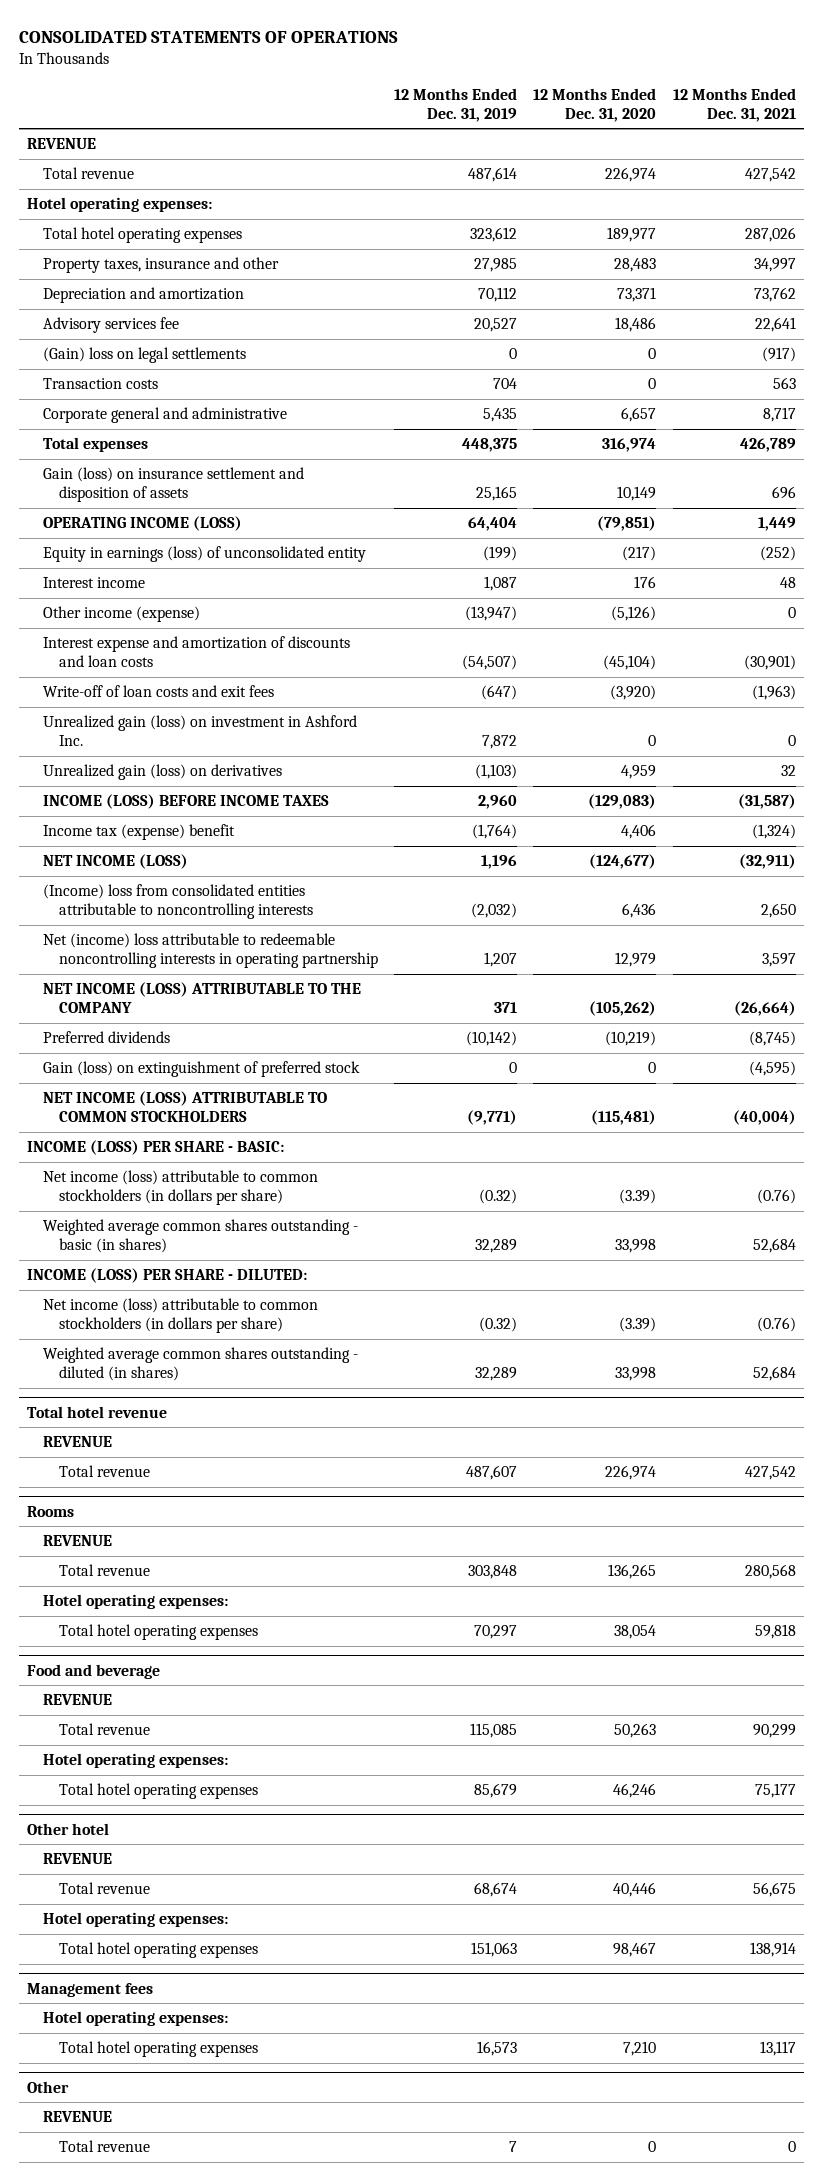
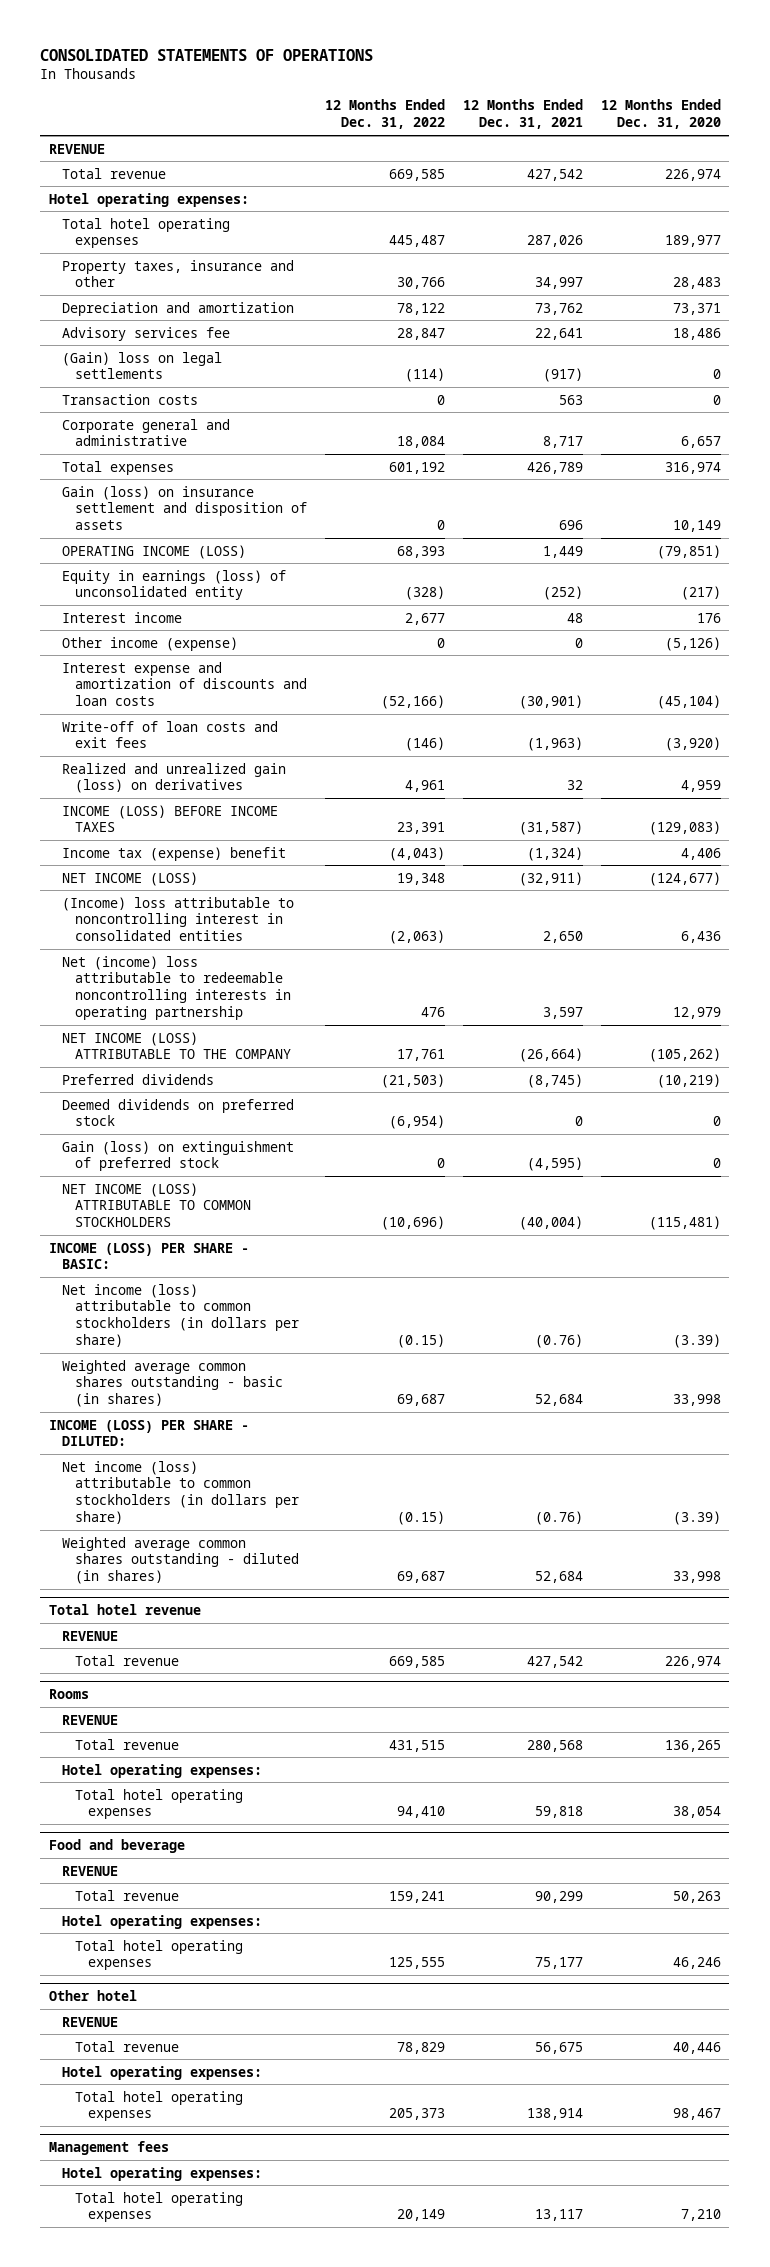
[394,87,518,122] 12 Months Ended Dec. 31, 2019 -> none
none -> [324,99,445,130] 12 Months Ended Dec. 31, 2022
[42,715,357,747] Unrealized gain (loss) on investment in Ashford Inc. -> none
[42,764,282,781] Unrealized gain (loss) on derivatives -> [61,762,286,794] Realized and unrealized gain (loss) on derivatives
[42,884,313,920] (Income) loss from consolidated entities attributable to noncontrolling interests -> [61,896,294,942] (Income) loss attributable to noncontrolling interest in consolidated entities
none -> [61,1098,294,1127] Deemed dividends on preferred stock
[27,2080,70,2093] Other -> none
[42,2111,112,2123] REVENUE -> none
[58,2140,150,2153] Total revenue -> none

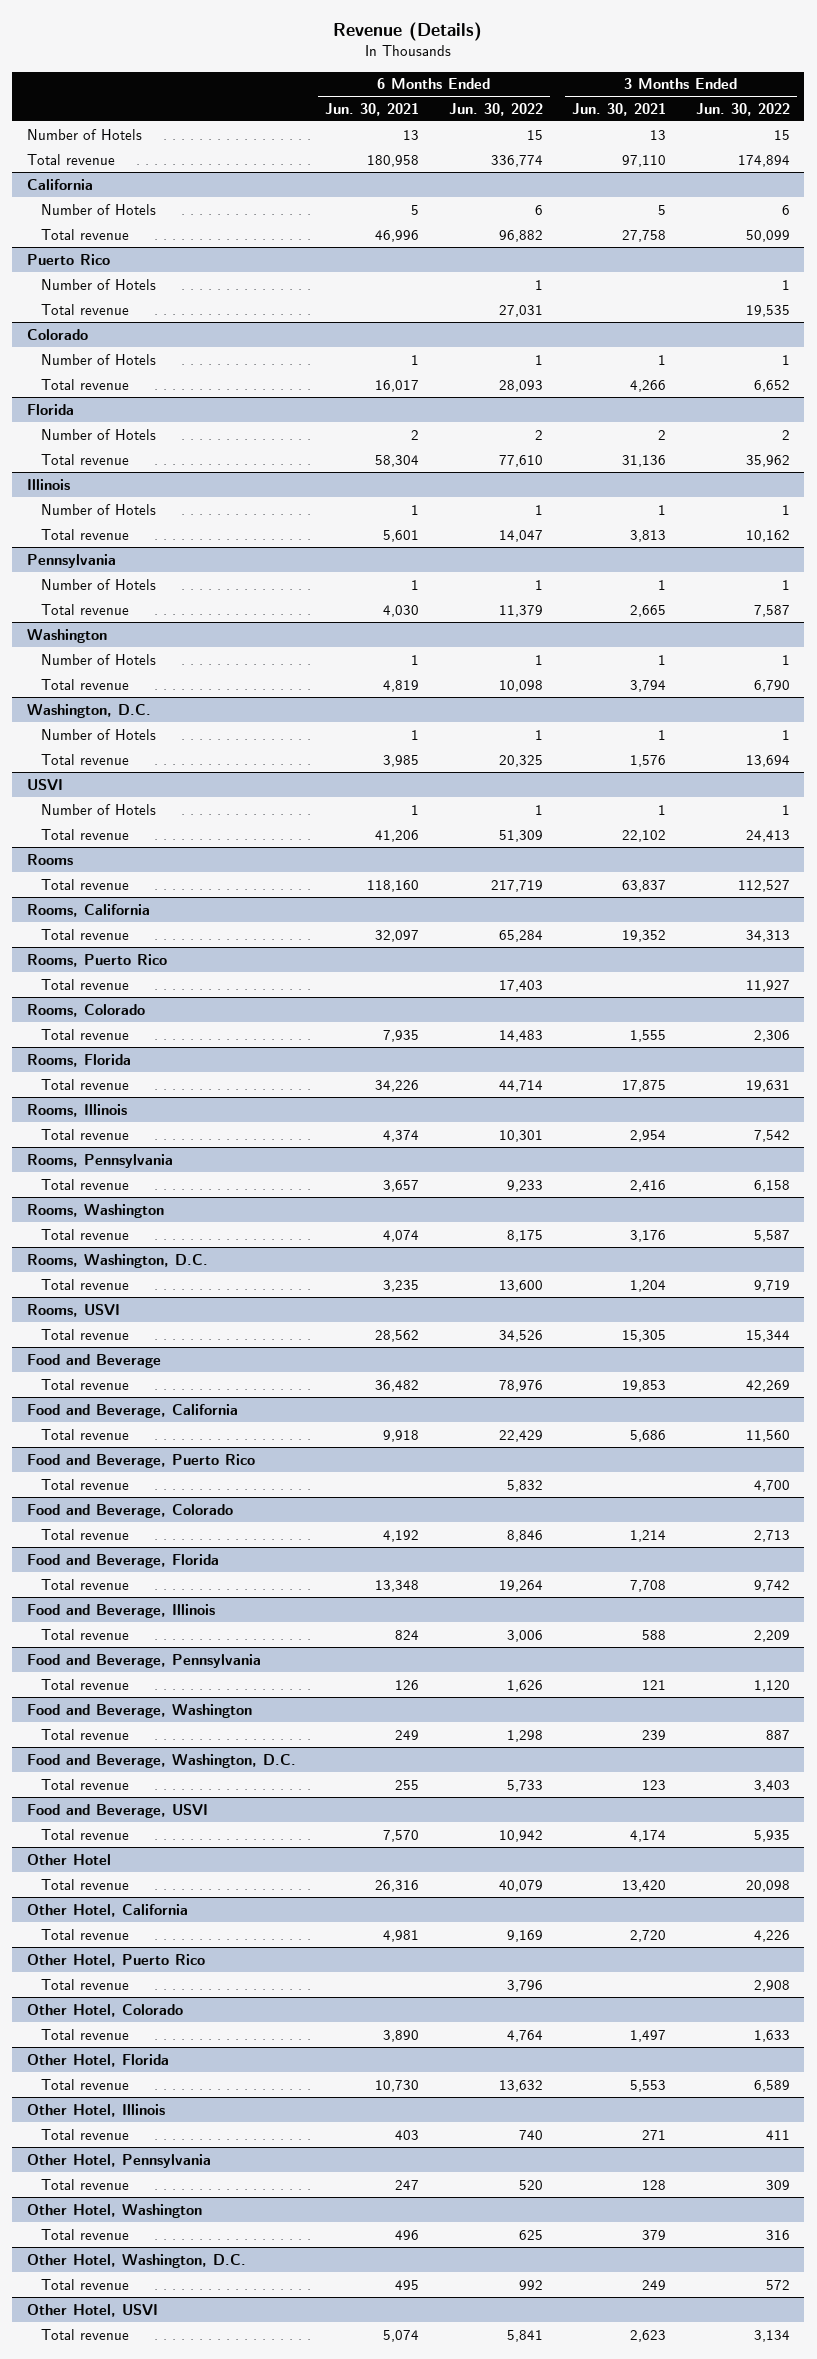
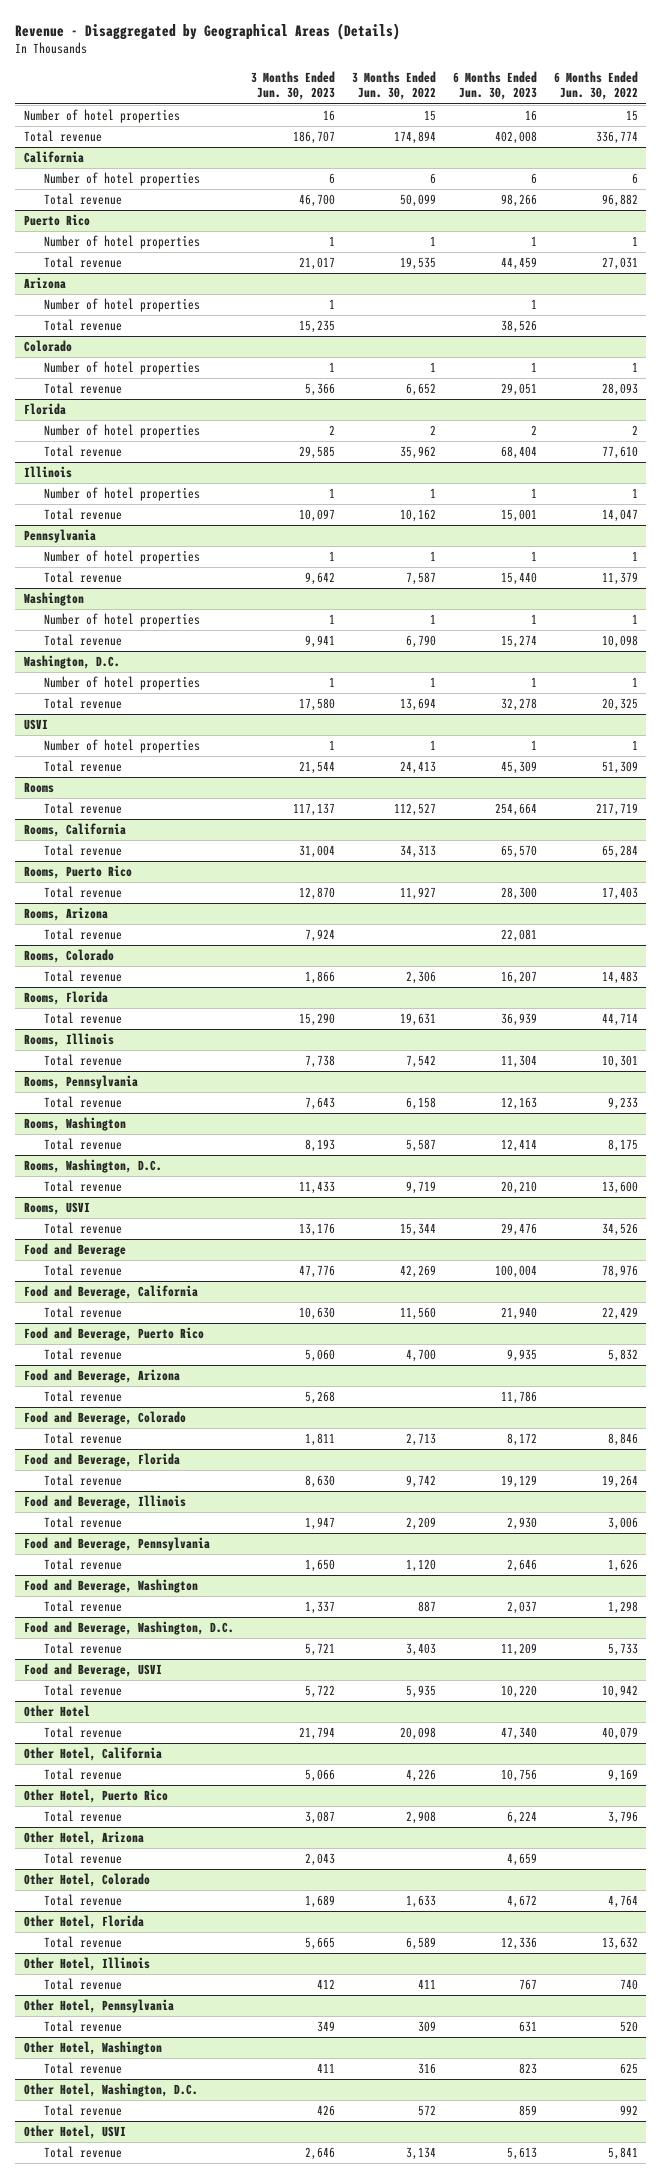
[333,21,483,41] Revenue (Details) -> [15,22,401,40] Revenue - Disaggregated by Geographical Areas (Details)
[325,102,420,116] Jun. 30, 2021 -> none
[572,102,667,116] Jun. 30, 2021 -> none
none -> [250,70,335,101] 3 Months Ended Jun. 30, 2023
none -> [452,70,537,101] 6 Months Ended Jun. 30, 2023
[26,128,142,140] Number of Hotels -> [23,109,180,124] Number of hotel properties
[40,203,156,215] Number of Hotels -> [43,172,200,187] Number of hotel properties
[40,278,156,290] Number of Hotels -> [43,235,200,250] Number of hotel properties
none -> [23,277,66,290] Arizona
none -> [43,298,200,313] Number of hotel properties
none -> [43,319,122,332] Total revenue
[40,353,156,365] Number of Hotels -> [43,361,200,376] Number of hotel properties
[40,428,156,440] Number of Hotels -> [43,424,200,439] Number of hotel properties
[40,503,156,515] Number of Hotels -> [43,487,200,502] Number of hotel properties
[40,578,156,590] Number of Hotels -> [43,550,200,565] Number of hotel properties
[40,653,156,665] Number of Hotels -> [43,613,200,628] Number of hotel properties
[40,728,156,740] Number of Hotels -> [43,676,200,691] Number of hotel properties
[40,803,156,815] Number of Hotels -> [43,739,200,754] Number of hotel properties
none -> [23,907,108,922] Rooms, Arizona
none -> [43,928,122,941] Total revenue
none -> [23,1369,180,1384] Food and Beverage, Arizona
none -> [43,1390,122,1403] Total revenue
none -> [23,1831,144,1846] Other Hotel, Arizona
none -> [43,1852,122,1865] Total revenue

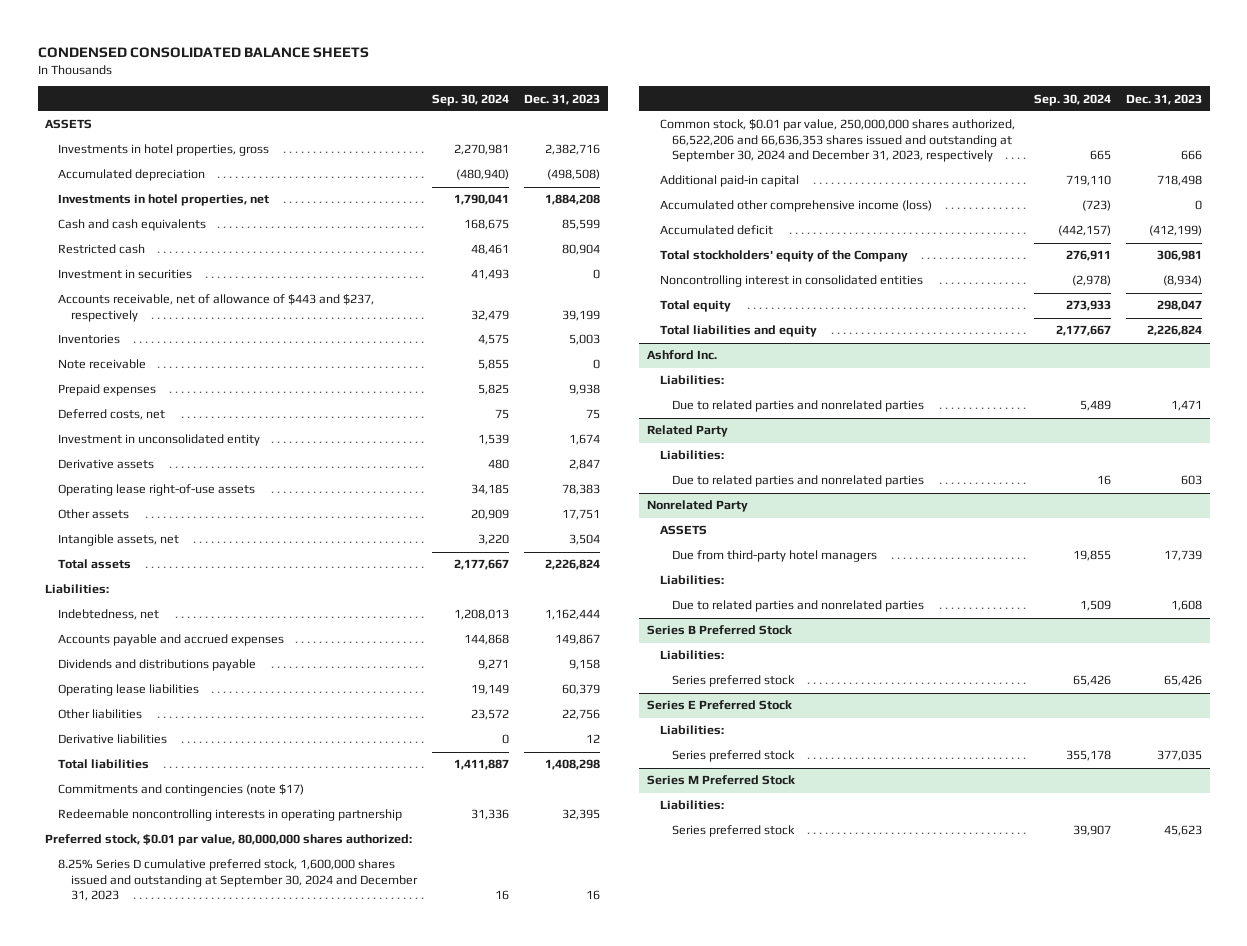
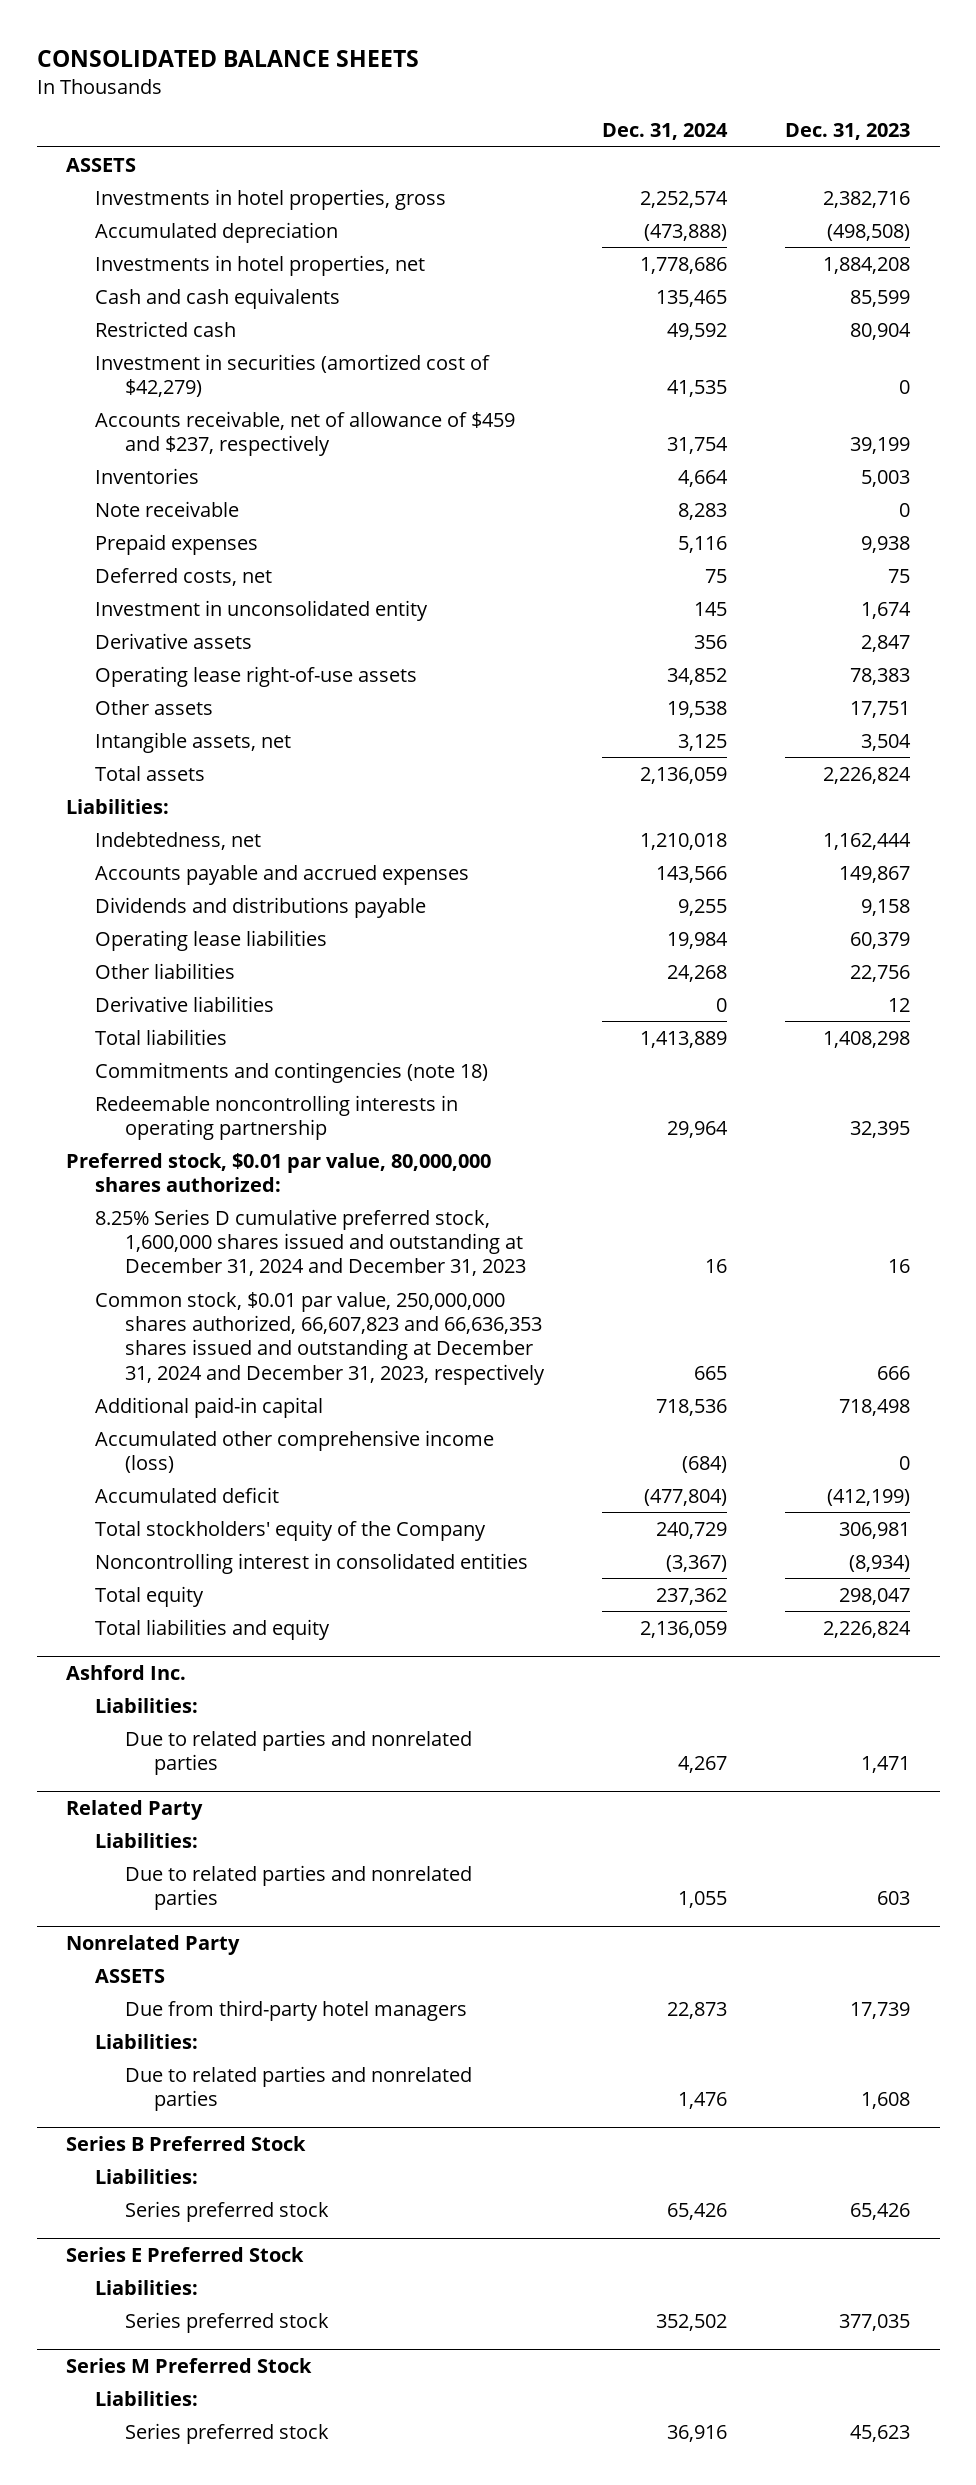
[37,46,369,58] CONDENSED CONSOLIDATED BALANCE SHEETS -> [36,50,419,68] CONSOLIDATED BALANCE SHEETS
[432,93,510,106] Sep. 30, 2024 -> none
none -> [602,123,729,141] Dec. 31, 2024
[57,269,192,280] Investment in securities -> [95,353,491,397] Investment in securities (amortized cost of $42,279)
[57,294,374,322] Accounts receivable, net of allowance of $443 and $237, respectively -> [95,410,516,456] Accounts receivable, net of allowance of $459 and $237, respectively
[57,784,304,797] Commitments and contingencies (note $17) -> [95,1061,489,1083] Commitments and contingencies (note 18)
[57,859,418,902] 8.25% Series D cumulative preferred stock, 1,600,000 shares issued and outstanding at September 30, 2024 and December 31, 2023 -> [95,1208,526,1277] 8.25% Series D cumulative preferred stock, 1,600,000 shares issued and outstanding at December 31, 2024 and December 31, 2023
[659,119,1015,163] Common stock, $0.01 par value, 250,000,000 shares authorized, 66,522,206 and 66,636,353 shares issued and outstanding at September 30, 2024 and December 31, 2023, respectively -> [95,1291,545,1385] Common stock, $0.01 par value, 250,000,000 shares authorized, 66,607,823 and 66,636,353 shares issued and outstanding at December 31, 2024 and December 31, 2023, respectively

